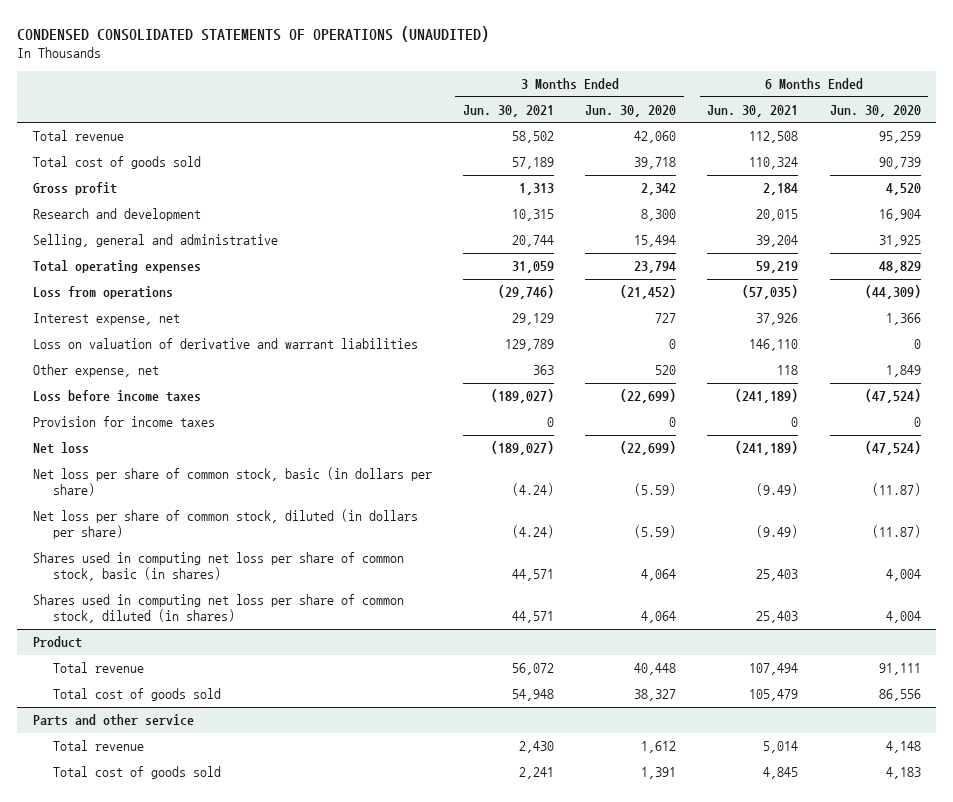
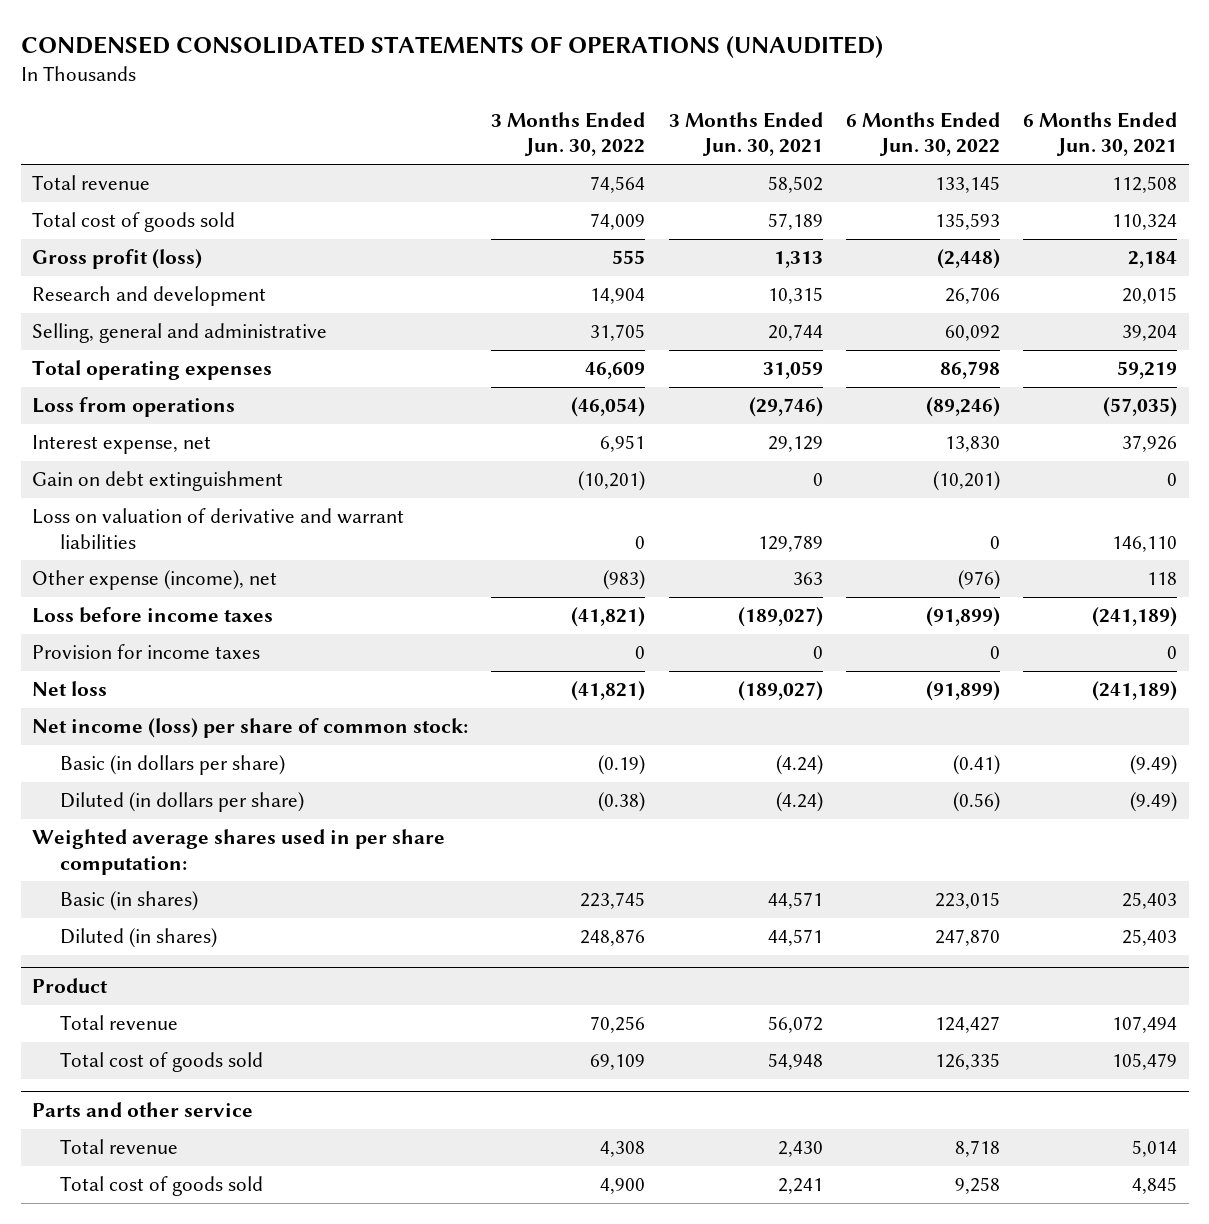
[585,104,677,117] Jun. 30, 2020 -> none
[829,104,921,117] Jun. 30, 2020 -> none
none -> [491,111,646,157] 3 Months Ended Jun. 30, 2022
none -> [845,111,1000,157] 6 Months Ended Jun. 30, 2022
[32,182,117,196] Gross profit -> [32,249,203,270] Gross profit (loss)
none -> [32,471,284,492] Gain on debt extinguishment
[32,364,159,378] Other expense, net -> [32,570,278,591] Other expense (income), net
none -> [32,718,469,739] Net income (loss) per share of common stock:
[32,467,432,497] Net loss per share of common stock, basic (in dollars per share) -> [60,755,286,776] Basic (in dollars per share)
[32,509,418,540] Net loss per share of common stock, diluted (in dollars per share) -> [60,792,305,813] Diluted (in dollars per share)
none -> [32,829,446,875] Weighted average shares used in per share computation:
[32,552,404,582] Shares used in computing net loss per share of common stock, basic (in shares) -> [60,891,199,912] Basic (in shares)
[32,594,404,624] Shares used in computing net loss per share of common stock, diluted (in shares) -> [60,928,218,949] Diluted (in shares)

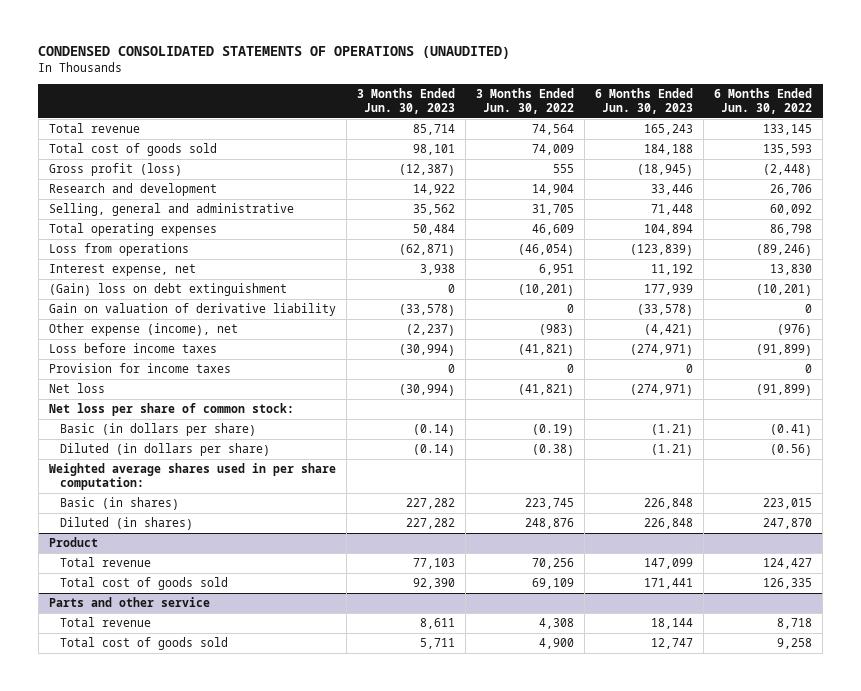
[668,111,823,157] 3 Months Ended Jun. 30, 2021 -> none
[1023,111,1178,157] 6 Months Ended Jun. 30, 2021 -> none
none -> [357,88,456,114] 3 Months Ended Jun. 30, 2023
none -> [595,88,694,114] 6 Months Ended Jun. 30, 2023
[32,508,405,549] Loss on valuation of derivative and warrant liabilities -> none
[32,471,284,492] Gain on debt extinguishment -> [48,283,287,297] (Gain) loss on debt extinguishment
none -> [48,303,336,317] Gain on valuation of derivative liability
[32,718,469,739] Net income (loss) per share of common stock: -> [48,403,294,417] Net loss per share of common stock:

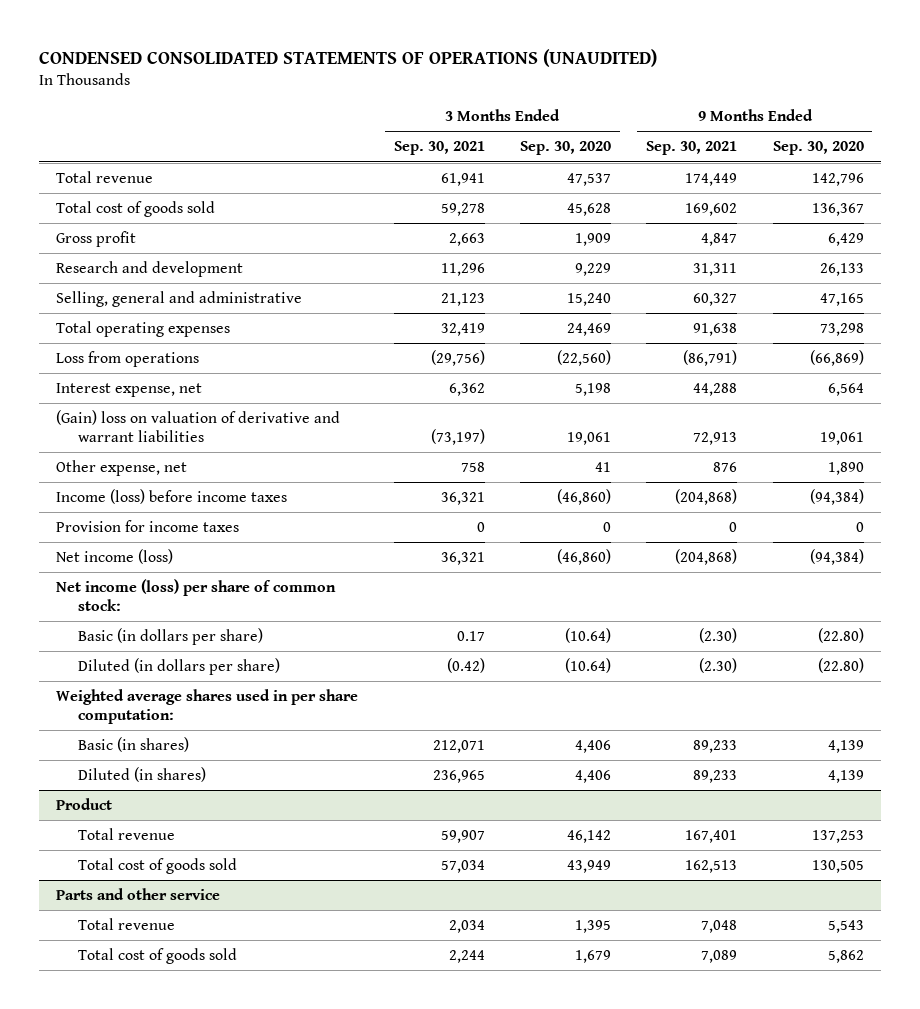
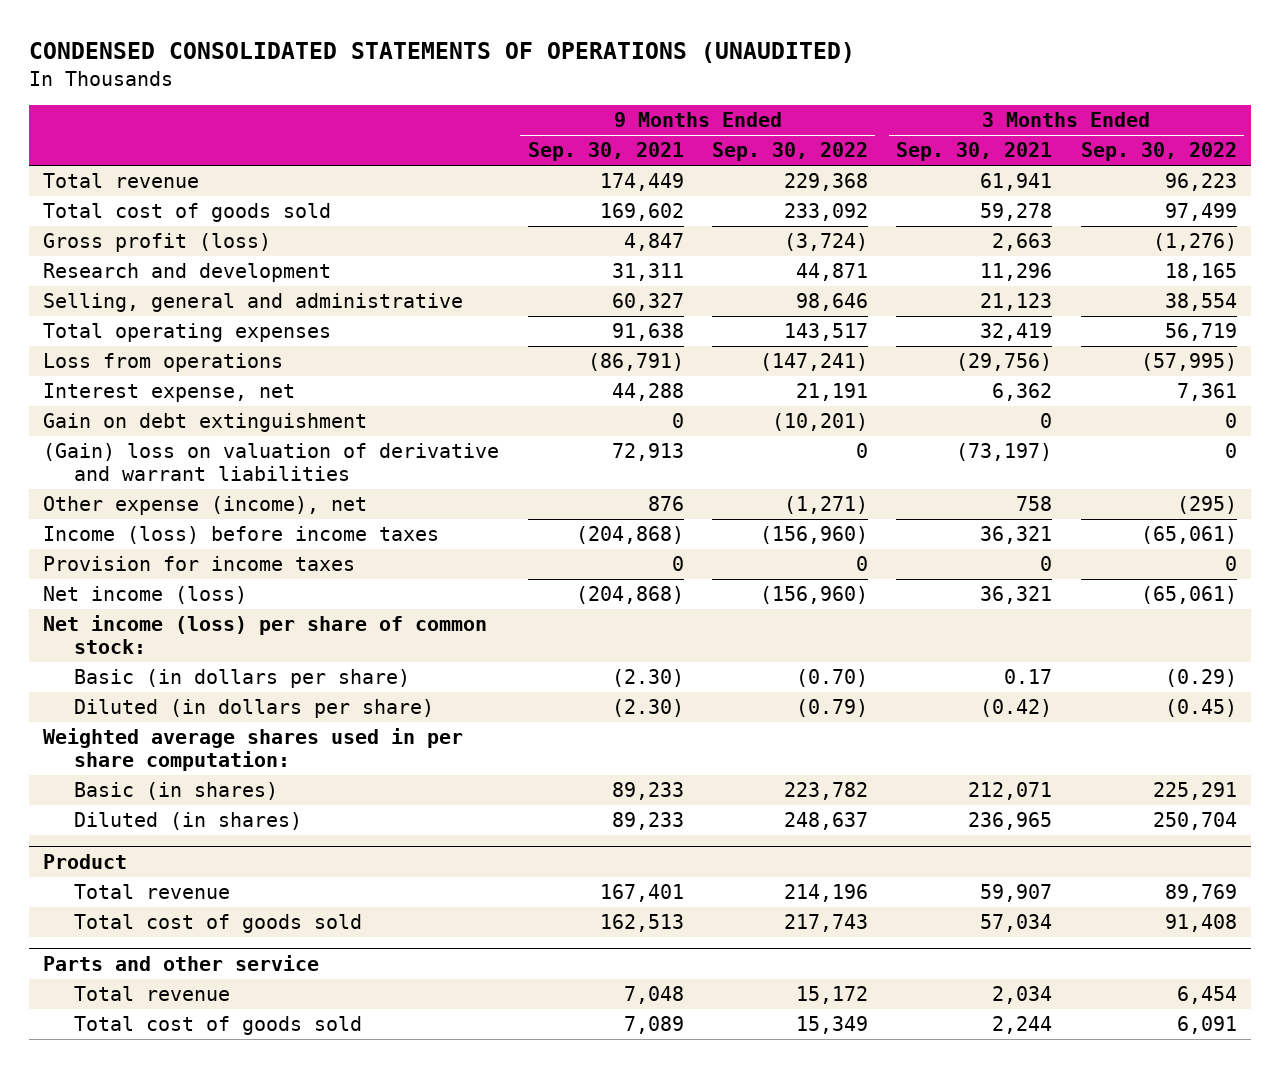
[519,141,611,156] Sep. 30, 2020 -> none
[772,141,864,156] Sep. 30, 2020 -> none
none -> [711,142,868,162] Sep. 30, 2022
none -> [1080,142,1237,162] Sep. 30, 2022
[56,231,137,248] Gross profit -> [43,233,272,253] Gross profit (loss)
none -> [43,413,368,433] Gain on debt extinguishment
[56,460,188,477] Other expense, net -> [43,496,368,516] Other expense (income), net

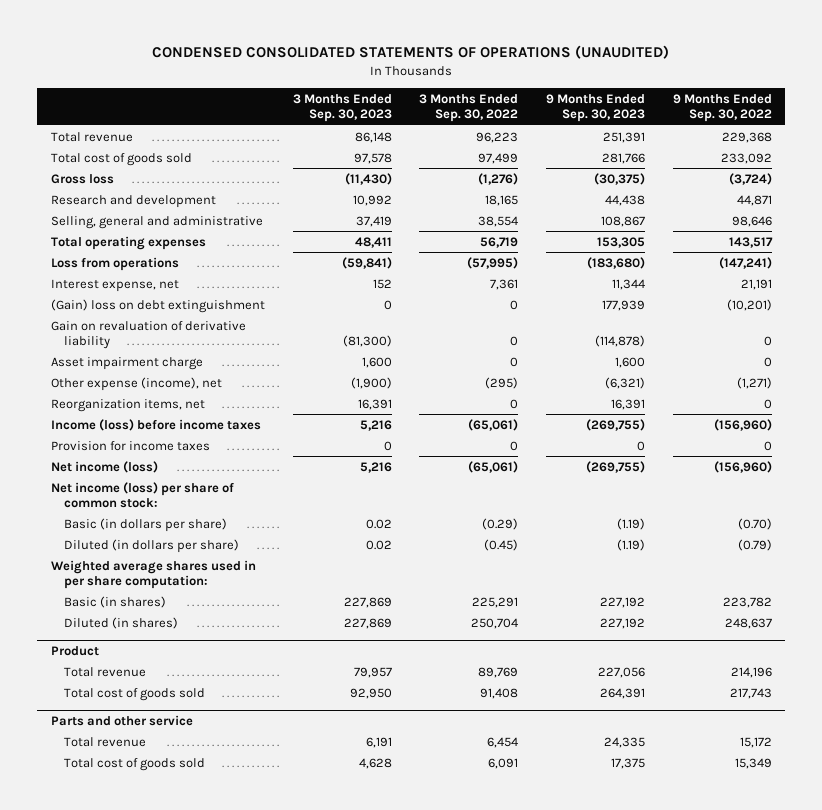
[527,142,684,162] Sep. 30, 2021 -> none
[896,142,1053,162] Sep. 30, 2021 -> none
none -> [292,93,392,123] 3 Months Ended Sep. 30, 2023
none -> [545,93,645,123] 9 Months Ended Sep. 30, 2023
[43,233,272,253] Gross profit (loss) -> [50,173,114,184] Gross loss
[43,443,500,482] (Gain) loss on valuation of derivative and warrant liabilities -> none
[43,413,368,433] Gain on debt extinguishment -> [50,298,265,313] (Gain) loss on debt extinguishment
none -> [50,320,246,349] Gain on revaluation of derivative liability
none -> [50,356,203,370] Asset impairment charge
none -> [50,398,205,412] Reorganization items, net

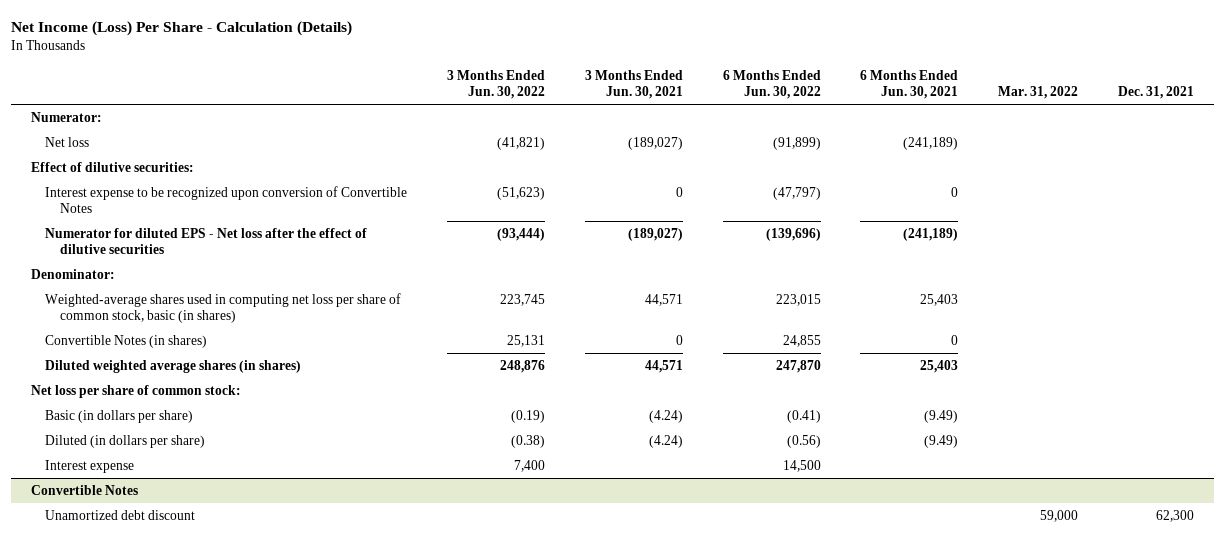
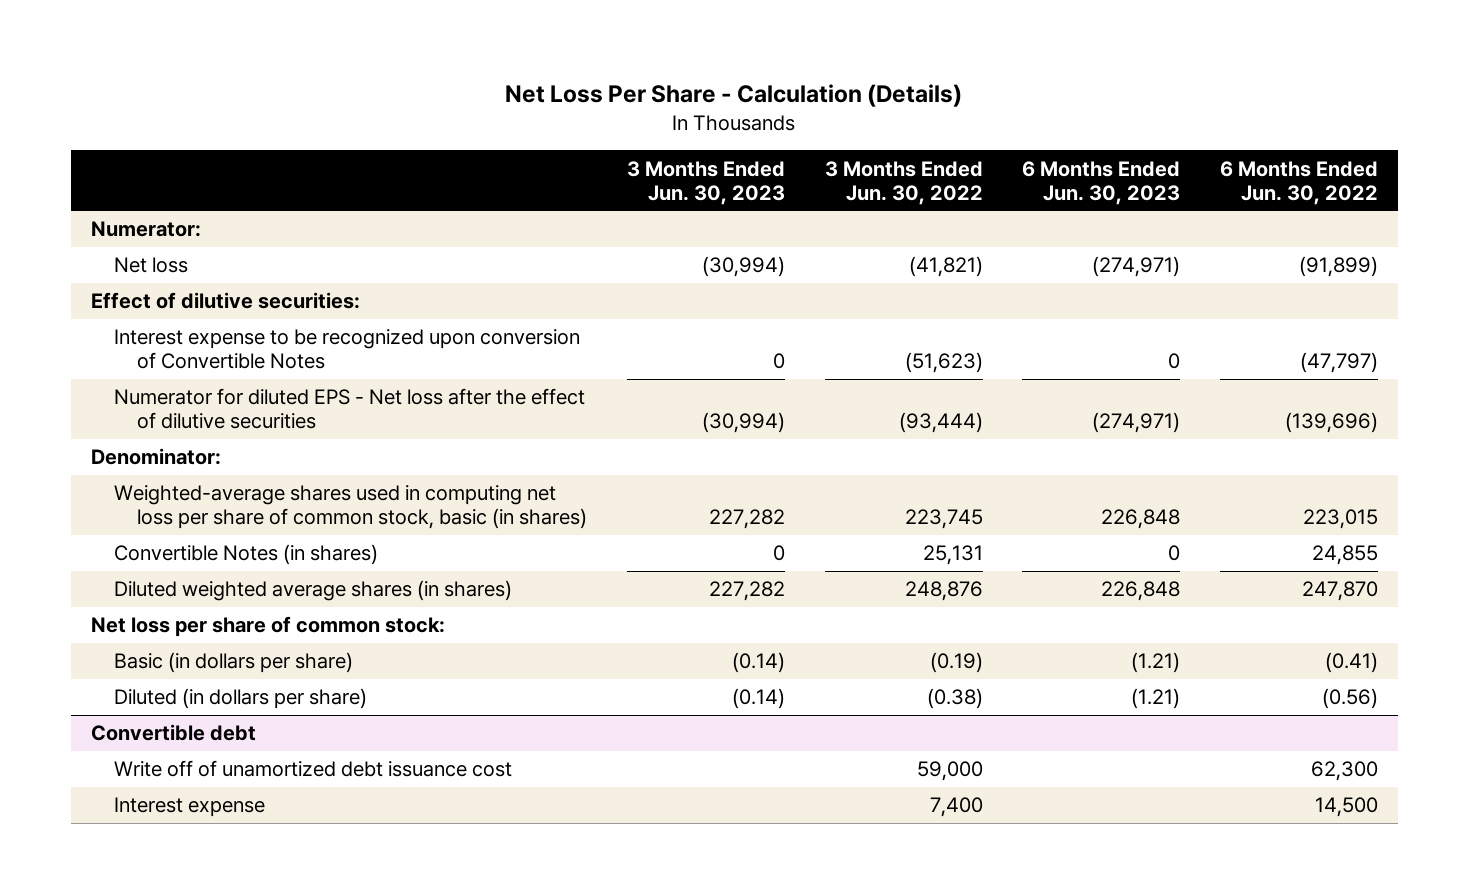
[10,20,352,36] Net Income (Loss) Per Share - Calculation (Details) -> [505,84,963,108] Net Loss Per Share - Calculation (Details)
[584,69,683,99] 3 Months Ended Jun. 30, 2021 -> none
[860,69,959,99] 6 Months Ended Jun. 30, 2021 -> none
[998,85,1079,99] Mar. 31, 2022 -> none
[1117,85,1194,99] Dec. 31, 2021 -> none
none -> [626,160,785,205] 3 Months Ended Jun. 30, 2023
none -> [1022,160,1181,205] 6 Months Ended Jun. 30, 2023
none -> [90,724,256,742] Convertible debt
none -> [113,760,512,778] Write off of unamortized debt issuance cost
[30,484,138,495] Convertible Notes -> none
[45,509,196,520] Unamortized debt discount -> none

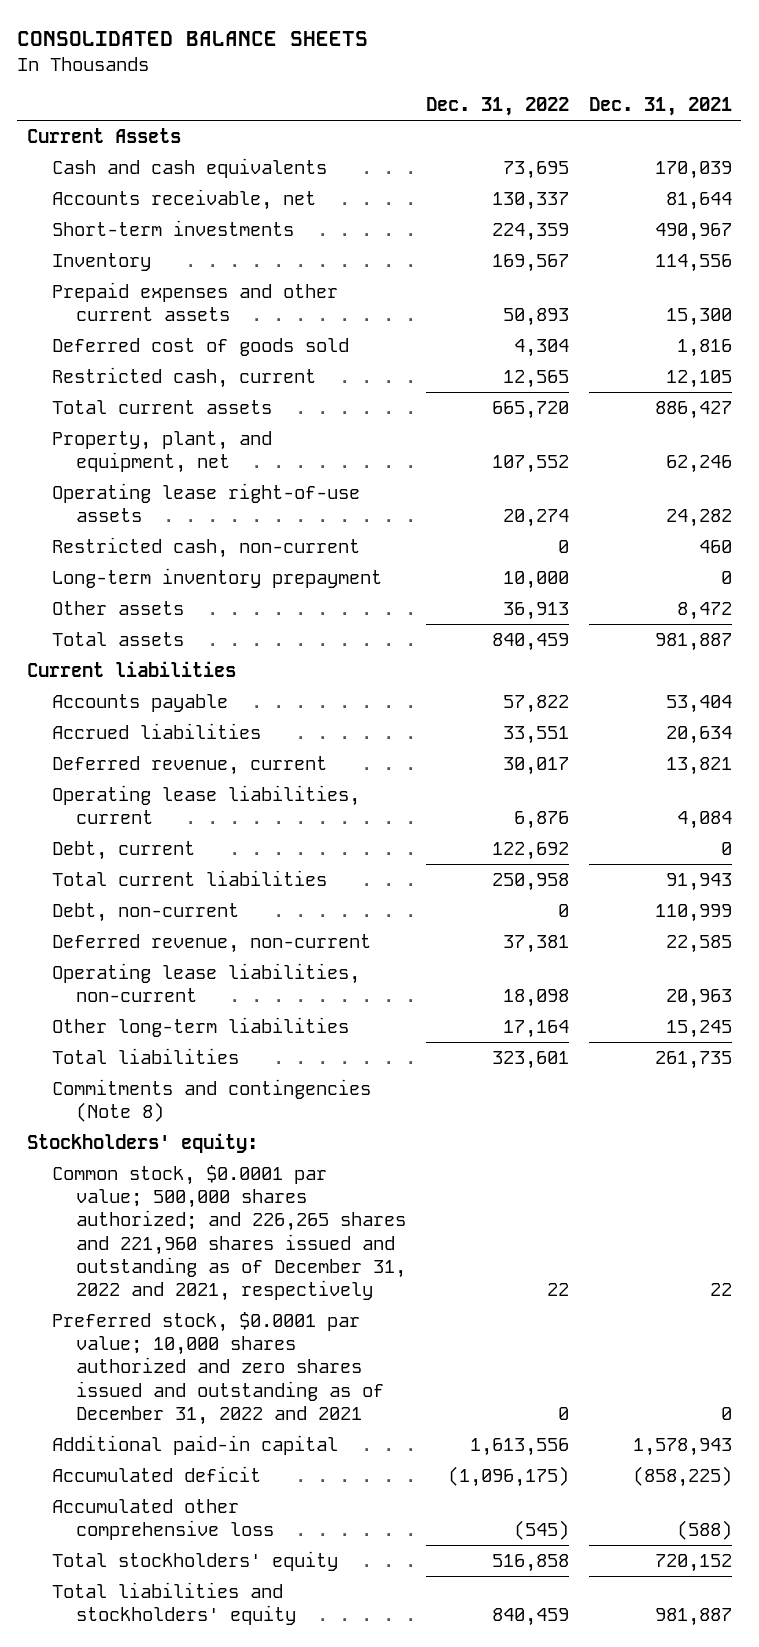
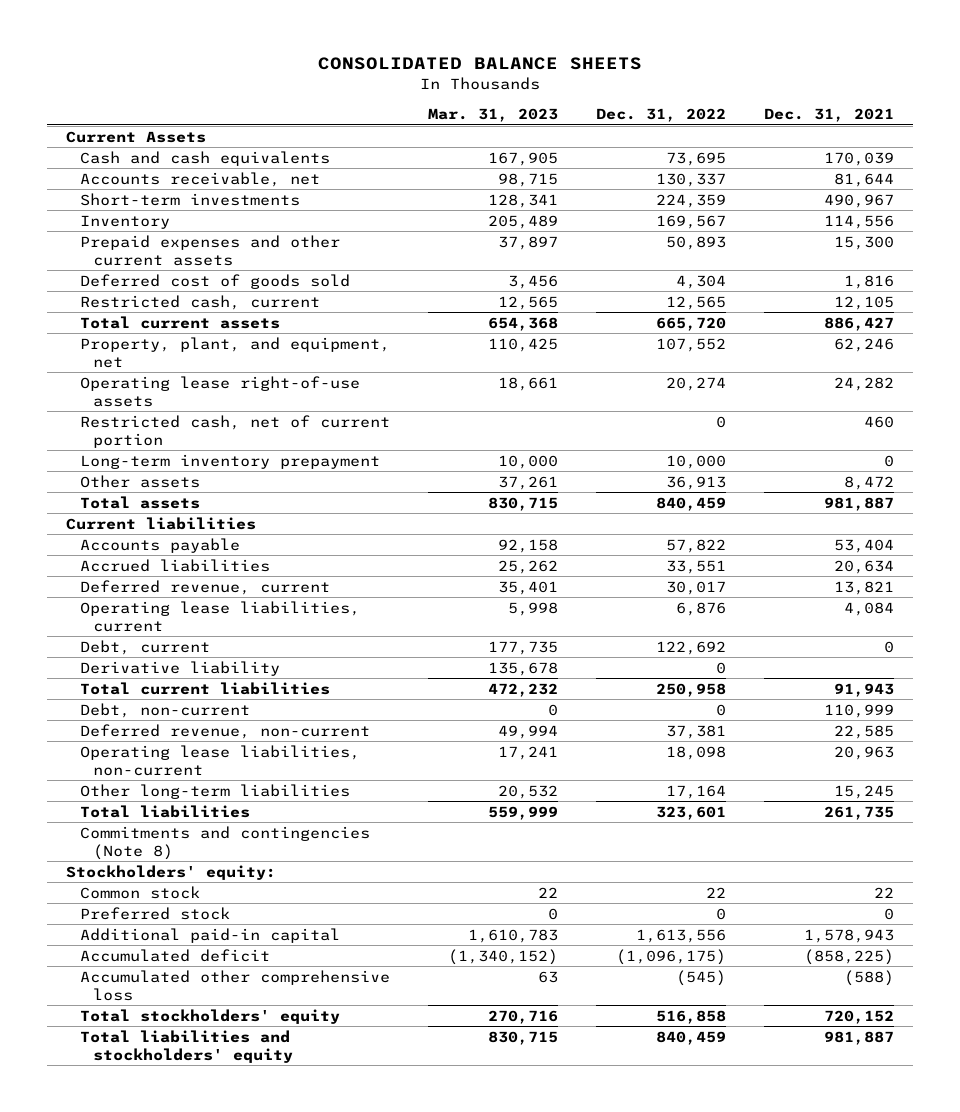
none -> [427,108,558,123] Mar. 31, 2023
[51,536,360,558] Restricted cash, non-current -> [79,414,390,448] Restricted cash, net of current portion
none -> [79,660,280,676] Derivative liability
[51,1164,407,1302] Common stock, $0.0001 par value; 500,000 shares authorized; and 226,265 shares and 221,960 shares issued and outstanding as of December 31, 2022 and 2021, respectively -> [79,885,200,899] Common stock
[51,1311,385,1425] Preferred stock, $0.0001 par value; 10,000 shares authorized and zero shares issued and outstanding as of December 31, 2022 and 2021 -> [79,906,230,920] Preferred stock

